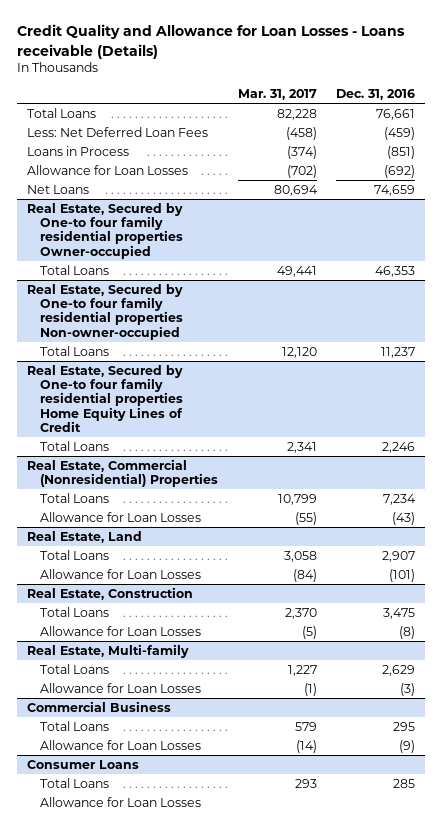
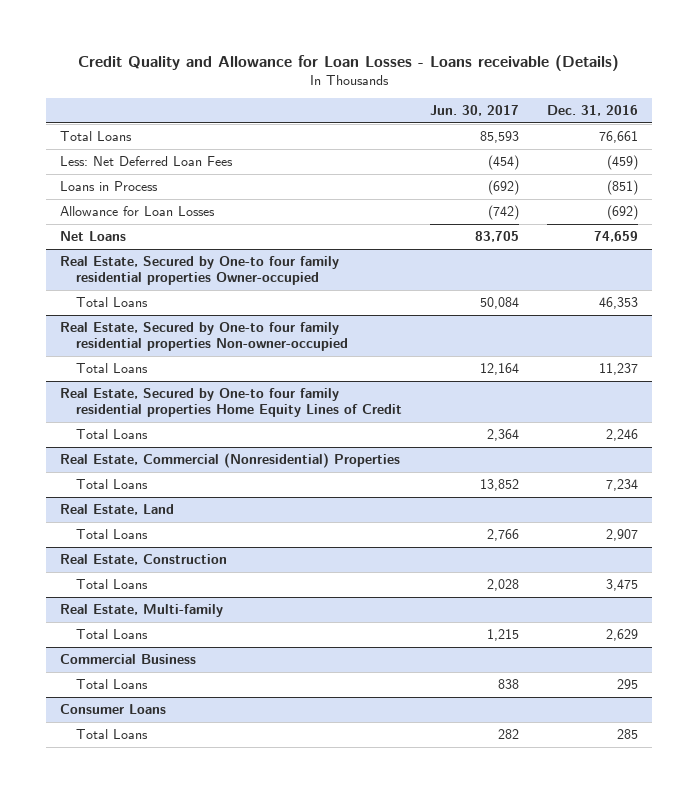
[237,89,317,101] Mar. 31, 2017 -> none
none -> [430,105,520,117] Jun. 30, 2017
[40,511,202,522] Allowance for Loan Losses -> none
[40,568,202,579] Allowance for Loan Losses -> none
[40,625,202,636] Allowance for Loan Losses -> none
[40,682,202,693] Allowance for Loan Losses -> none
[40,739,202,750] Allowance for Loan Losses -> none
[40,796,202,807] Allowance for Loan Losses -> none

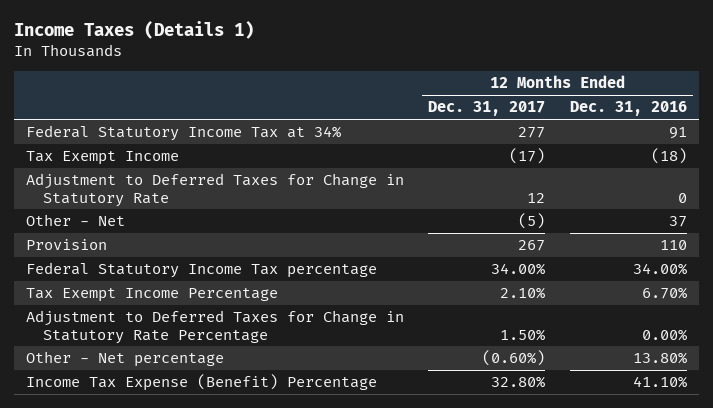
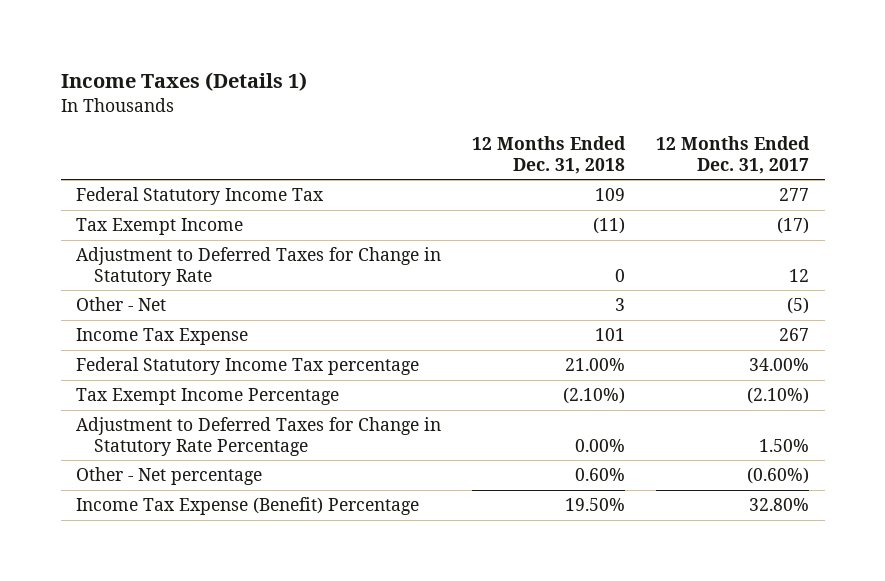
[569,101,687,117] Dec. 31, 2016 -> none
none -> [472,136,627,174] 12 Months Ended Dec. 31, 2018
[25,125,341,142] Federal Statutory Income Tax at 34% -> [76,187,325,206] Federal Statutory Income Tax
[25,239,107,251] Provision -> [76,328,249,346] Income Tax Expense
[500,287,546,300] 2.10% -> [747,387,810,405] (2.10%)

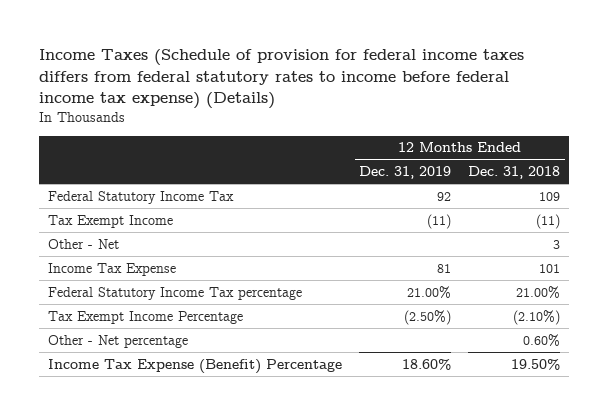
[60,71,307,91] Income Taxes (Details 1) -> [39,49,525,110] Income Taxes (Schedule of provision for federal income taxes differs from federal statutory rates to income before federal income tax expense) (Details)
[656,136,811,174] 12 Months Ended Dec. 31, 2017 -> none
none -> [358,166,451,180] Dec. 31, 2019
[76,247,442,286] Adjustment to Deferred Taxes for Change in Statutory Rate -> none
[76,417,442,456] Adjustment to Deferred Taxes for Change in Statutory Rate Percentage -> none

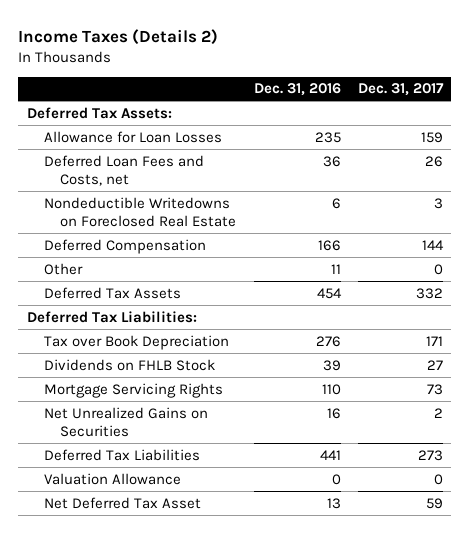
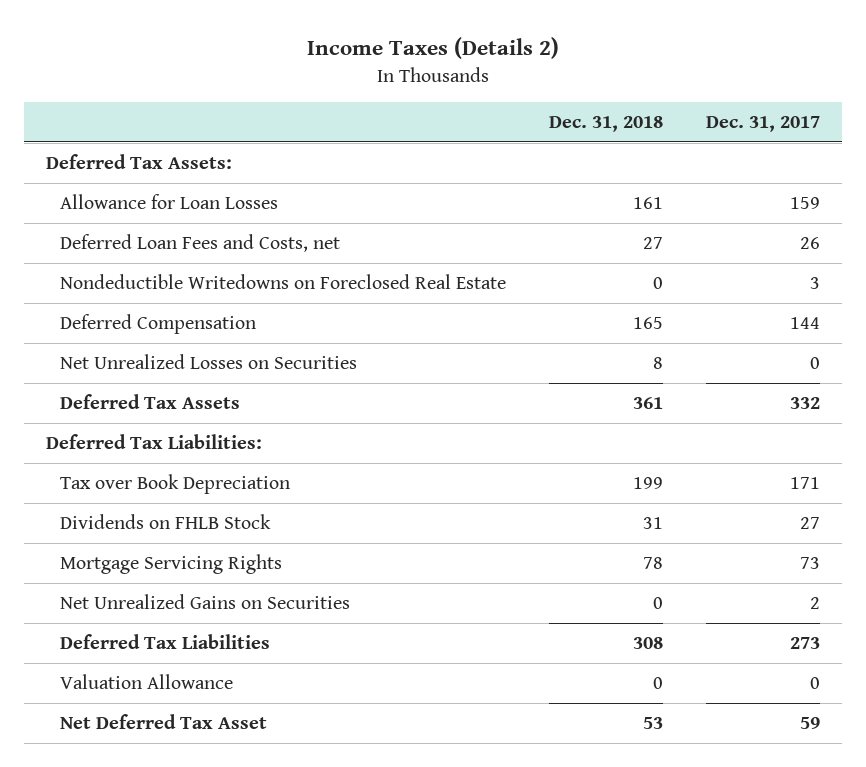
[253,83,341,97] Dec. 31, 2016 -> none
none -> [548,116,663,133] Dec. 31, 2018
[43,262,83,275] Other -> none
none -> [59,354,357,370] Net Unrealized Losses on Securities

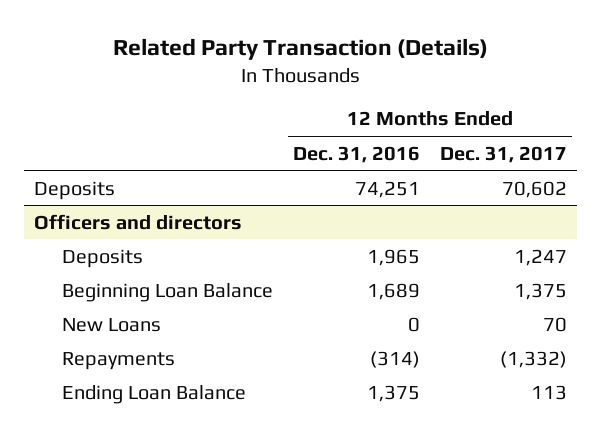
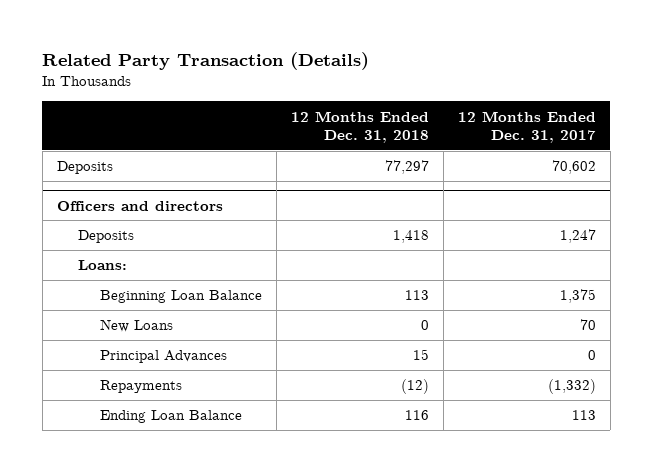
[292,145,420,163] Dec. 31, 2016 -> none
none -> [290,110,429,144] 12 Months Ended Dec. 31, 2018
none -> [78,260,128,271] Loans:
none -> [100,350,228,364] Principal Advances

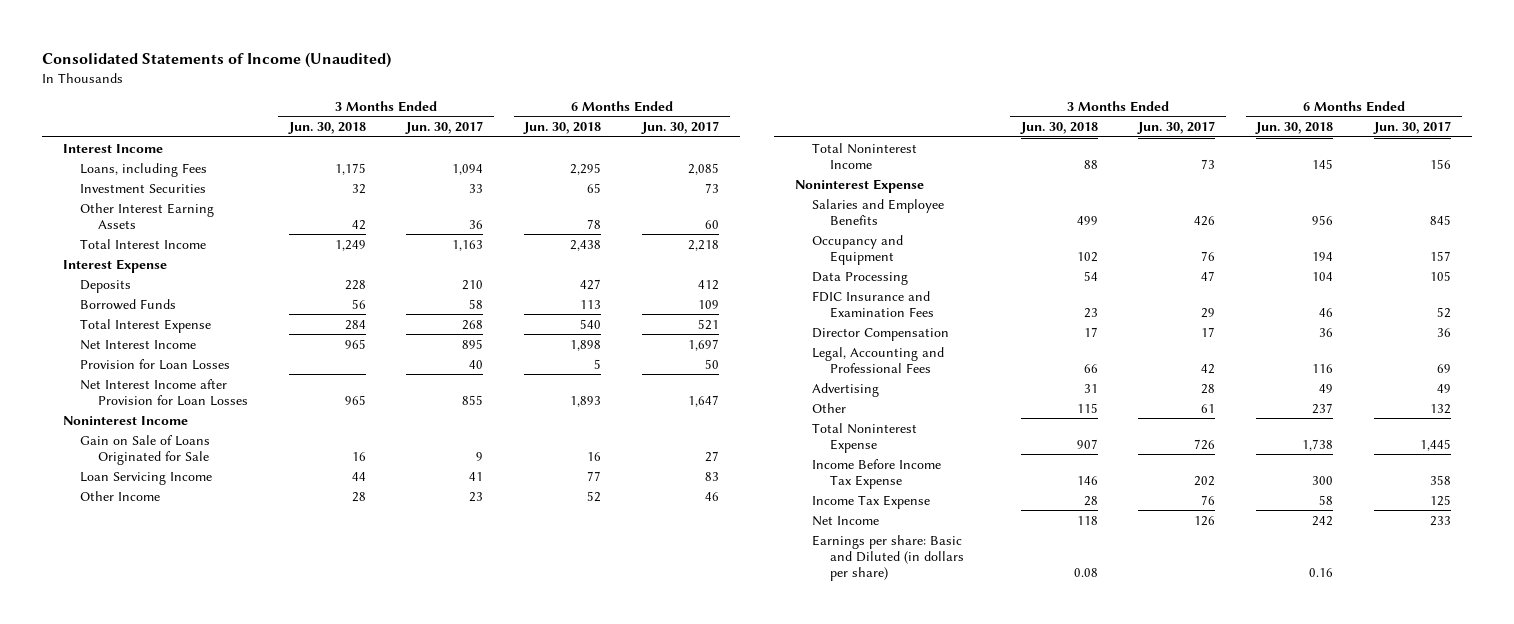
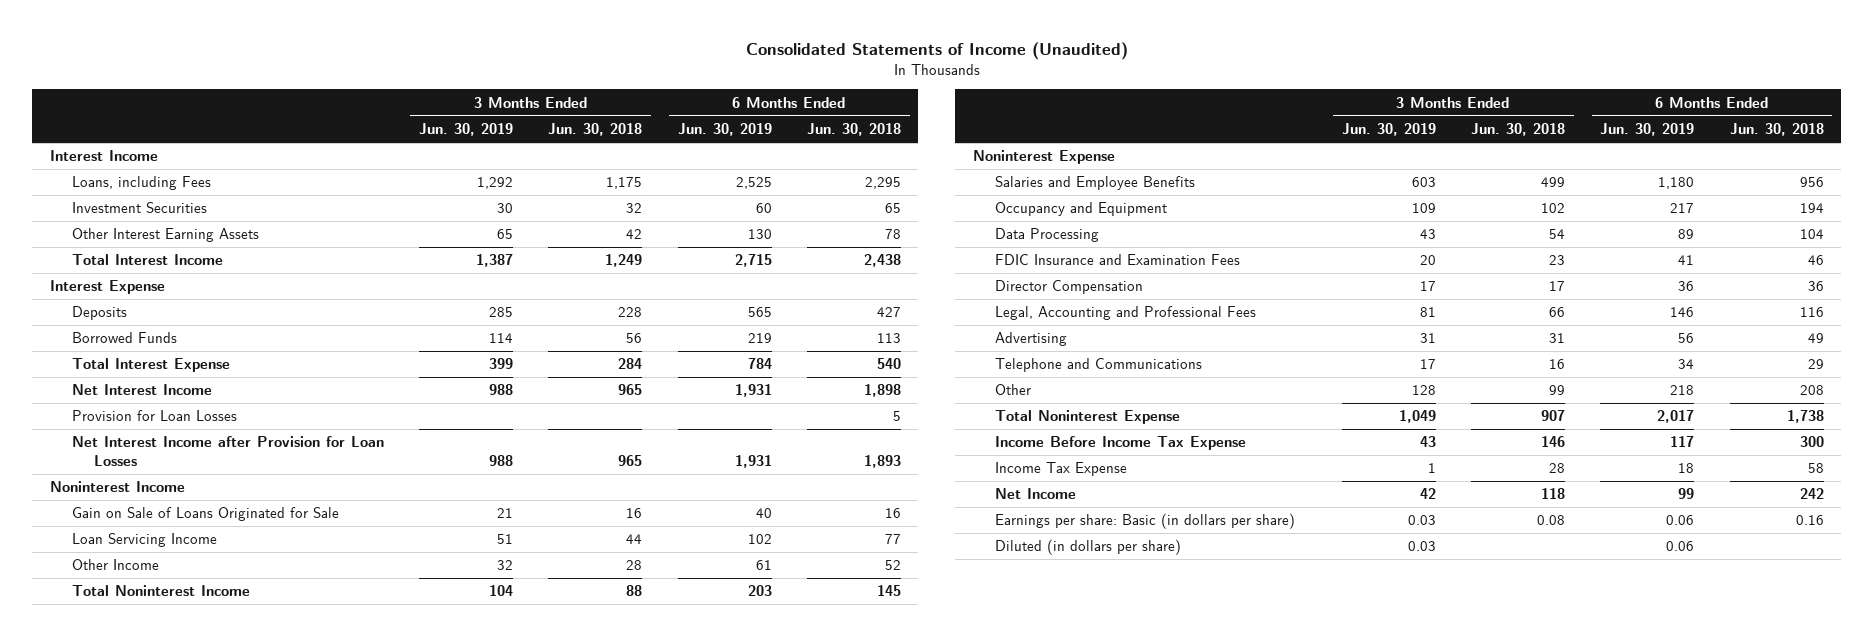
[405,121,484,135] Jun. 30, 2017 -> none
[641,121,720,135] Jun. 30, 2017 -> none
none -> [419,123,514,137] Jun. 30, 2019
none -> [677,123,772,137] Jun. 30, 2019
none -> [994,358,1202,373] Telephone and Communications
[1076,402,1098,413] 115 -> [1549,385,1566,396] 99
[1312,402,1334,414] 237 -> [1799,385,1824,396] 208
[812,534,964,581] Earnings per share: Basic and Diluted (in dollars per share) -> [994,513,1295,530] Earnings per share: Basic (in dollars per share)
none -> [994,539,1181,556] Diluted (in dollars per share)

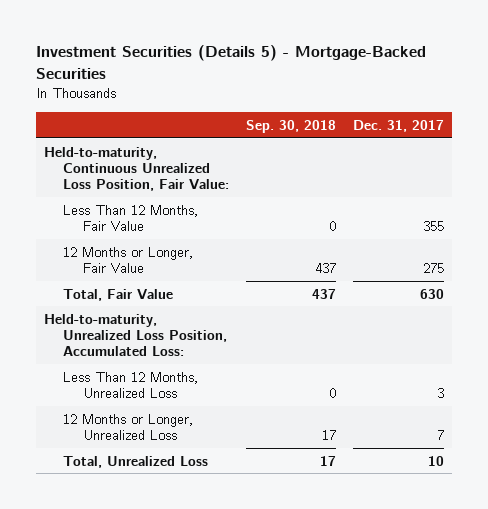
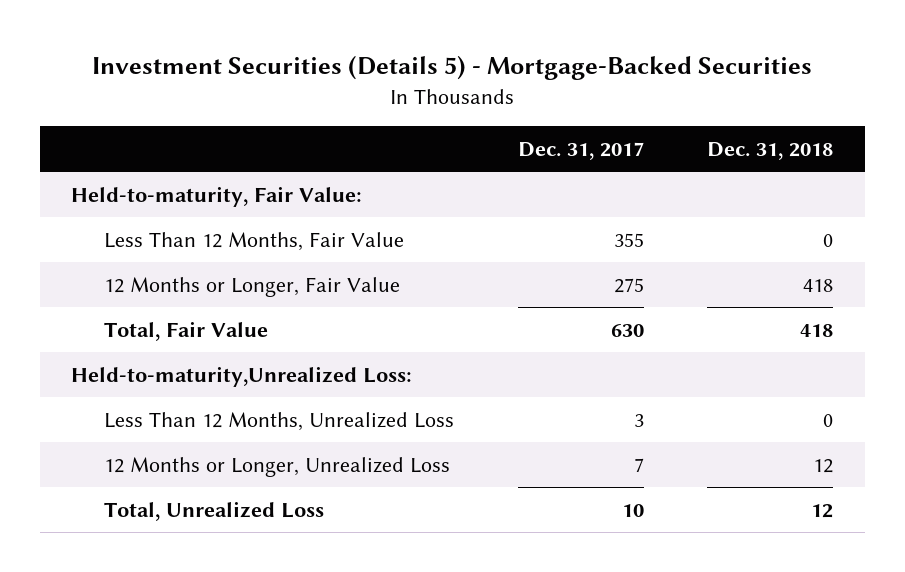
[246,119,337,133] Sep. 30, 2018 -> none
none -> [707,142,834,161] Dec. 31, 2018
[44,146,230,192] Held-to-maturity, Continuous Unrealized Loss Position, Fair Value: -> [71,185,363,207] Held-to-maturity, Fair Value:
[44,313,228,357] Held-to-maturity, Unrealized Loss Position, Accumulated Loss: -> [71,365,413,387] Held-to-maturity,Unrealized Loss:

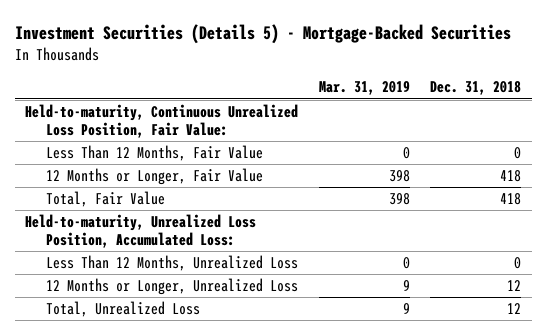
[517,142,644,161] Dec. 31, 2017 -> none
none -> [318,81,410,96] Mar. 31, 2019
[71,185,363,207] Held-to-maturity, Fair Value: -> [24,104,298,139] Held-to-maturity, Continuous Unrealized Loss Position, Fair Value:
[71,365,413,387] Held-to-maturity,Unrealized Loss: -> [24,214,256,249] Held-to-maturity, Unrealized Loss Position, Accumulated Loss:

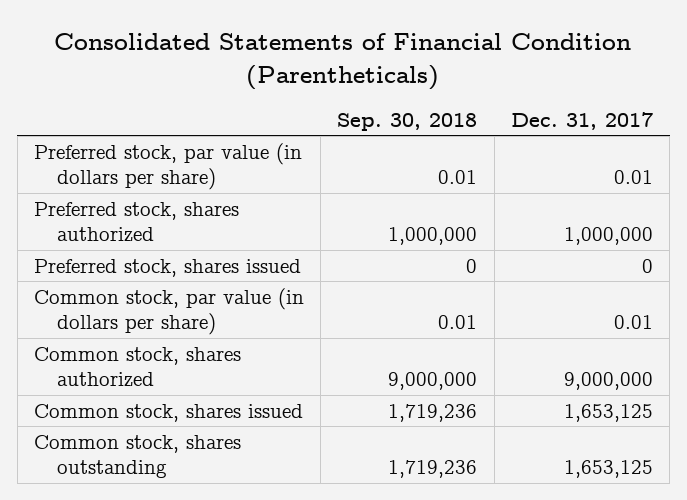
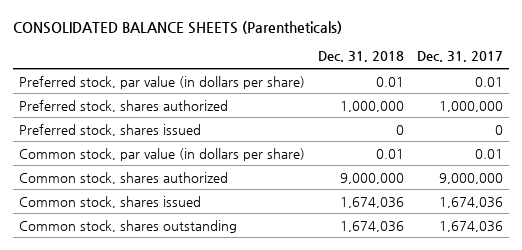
[54,33,632,90] Consolidated Statements of Financial Condition (Parentheticals) -> [12,20,342,34] CONSOLIDATED BALANCE SHEETS (Parentheticals)
[337,112,478,131] Sep. 30, 2018 -> none
none -> [317,51,404,63] Dec. 31, 2018
[563,403,653,422] 1,653,125 -> [438,196,503,208] 1,674,036
[563,460,653,479] 1,653,125 -> [438,220,503,232] 1,674,036

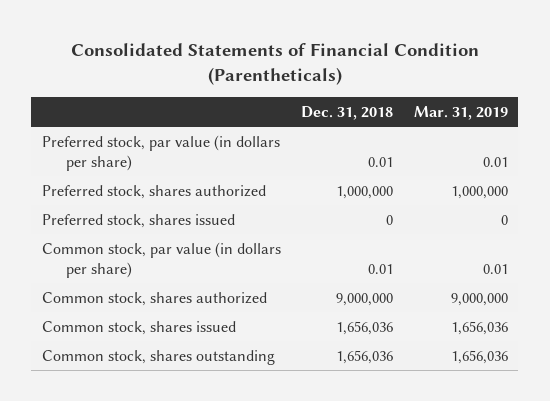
[12,20,342,34] CONSOLIDATED BALANCE SHEETS (Parentheticals) -> [70,43,479,86] Consolidated Statements of Financial Condition (Parentheticals)
[416,51,503,63] Dec. 31, 2017 -> none
none -> [414,105,509,120] Mar. 31, 2019
[339,196,404,208] 1,674,036 -> [336,320,394,335] 1,656,036
[339,220,404,232] 1,674,036 -> [336,349,394,364] 1,656,036

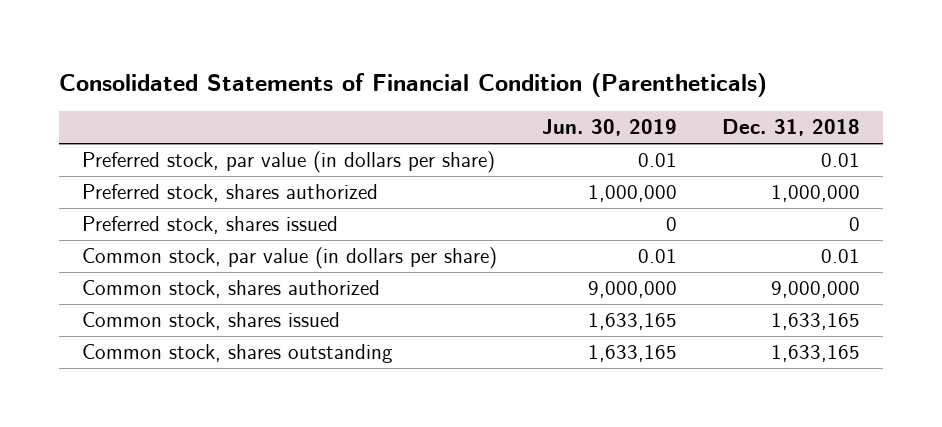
[414,105,509,120] Mar. 31, 2019 -> none
none -> [542,119,678,137] Jun. 30, 2019
[336,320,394,335] 1,656,036 -> [771,313,861,331] 1,633,165
[336,349,394,364] 1,656,036 -> [771,345,861,363] 1,633,165

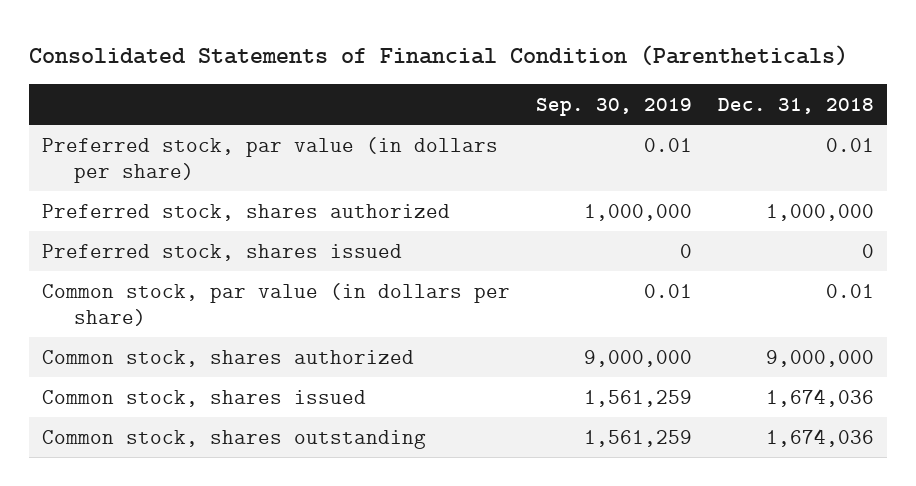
[542,119,678,137] Jun. 30, 2019 -> none
none -> [535,97,692,116] Sep. 30, 2019
[771,313,861,331] 1,633,165 -> [765,388,874,407] 1,674,036
[771,345,861,363] 1,633,165 -> [765,428,874,447] 1,674,036

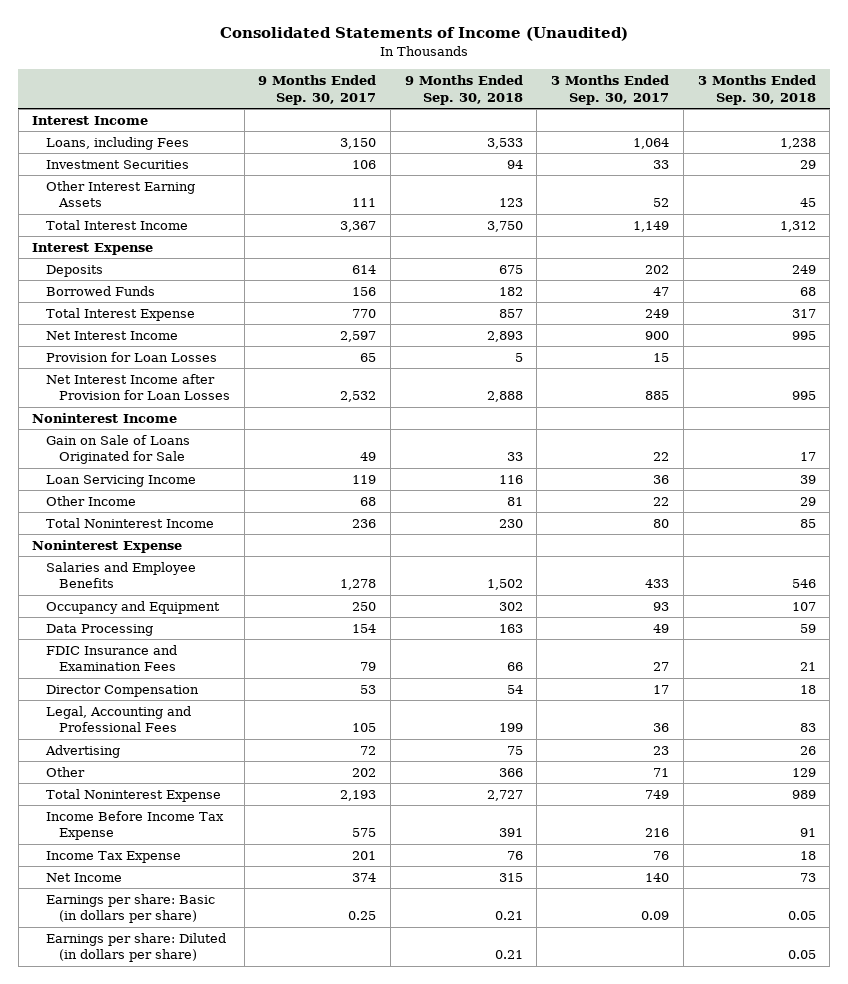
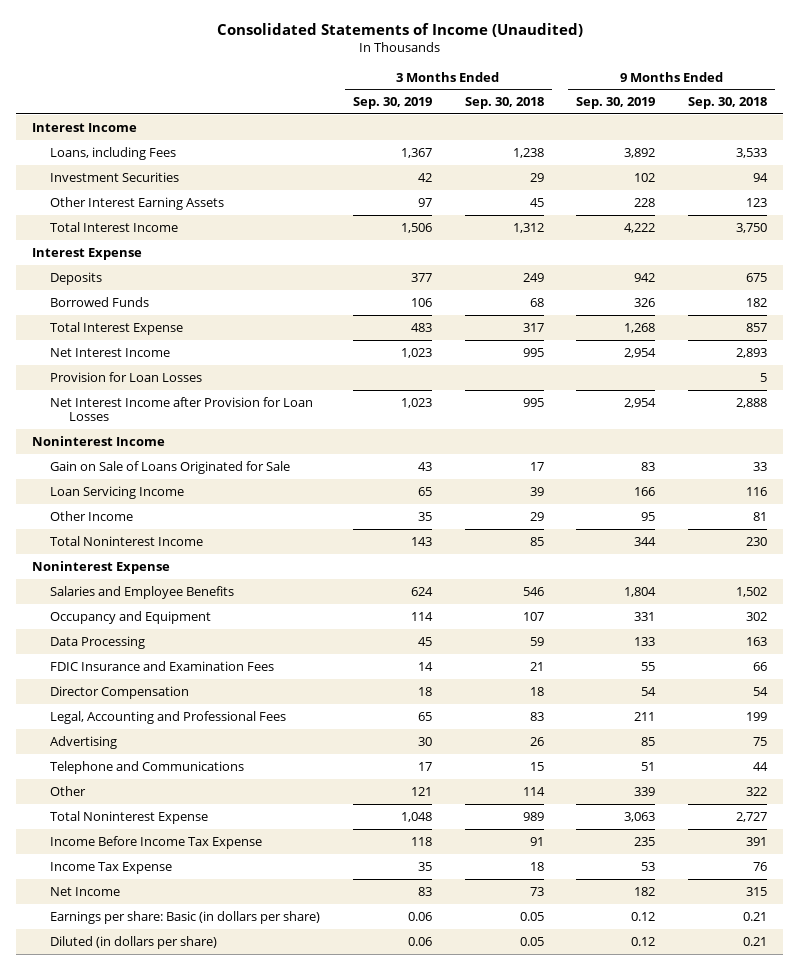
[258,75,377,105] 9 Months Ended Sep. 30, 2017 -> none
[551,75,670,105] 3 Months Ended Sep. 30, 2017 -> none
none -> [353,97,433,110] Sep. 30, 2019
none -> [576,97,656,110] Sep. 30, 2019
none -> [50,760,245,774] Telephone and Communications
[498,768,523,778] 366 -> [745,786,767,796] 322
[791,768,816,778] 129 -> [522,786,545,796] 114
[45,933,226,963] Earnings per share: Diluted (in dollars per share) -> [50,935,218,949] Diluted (in dollars per share)

